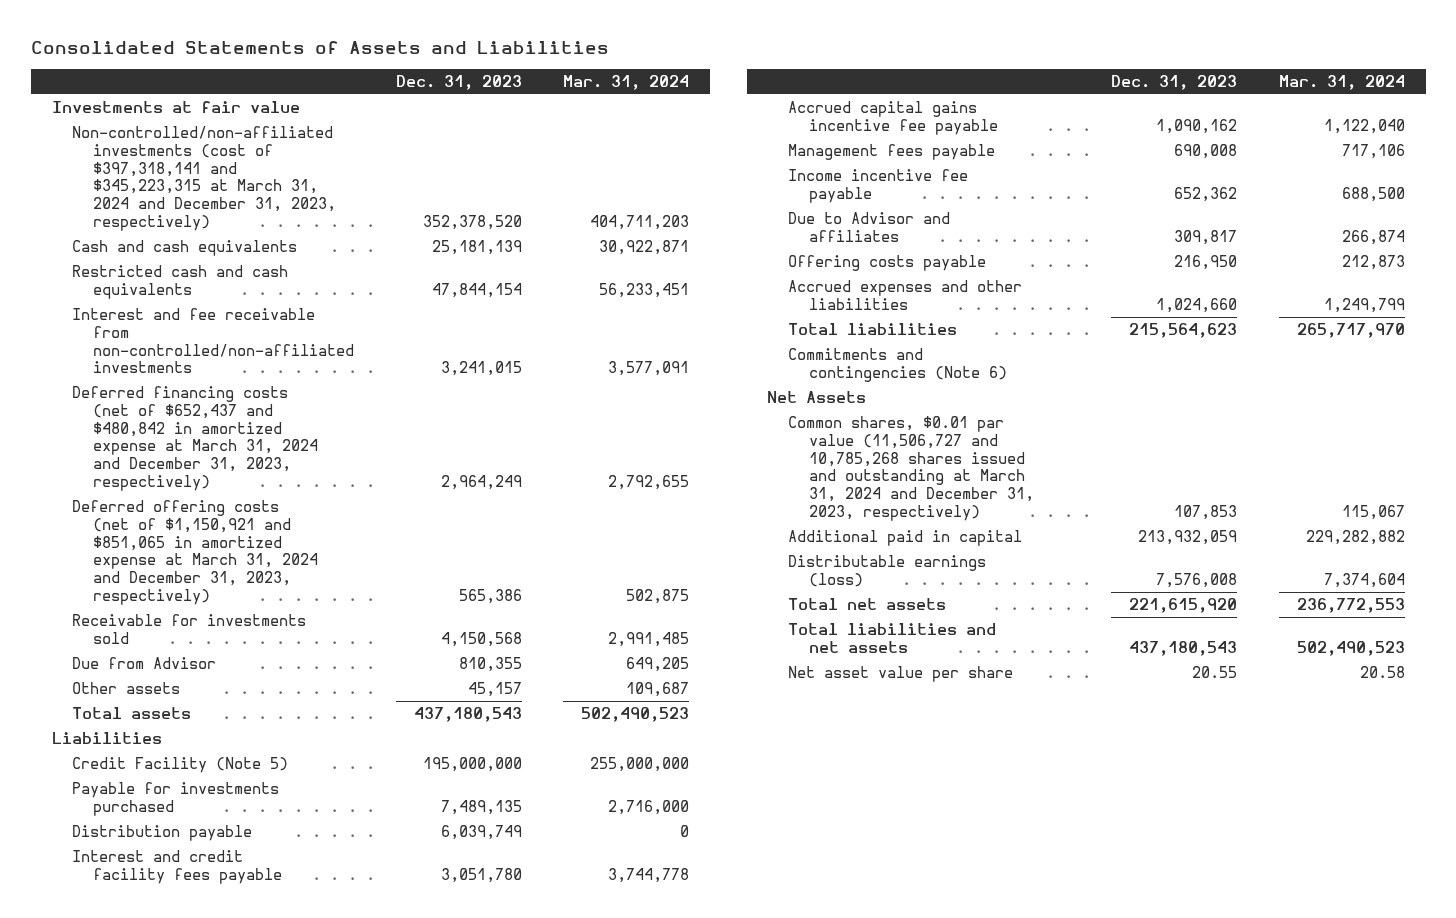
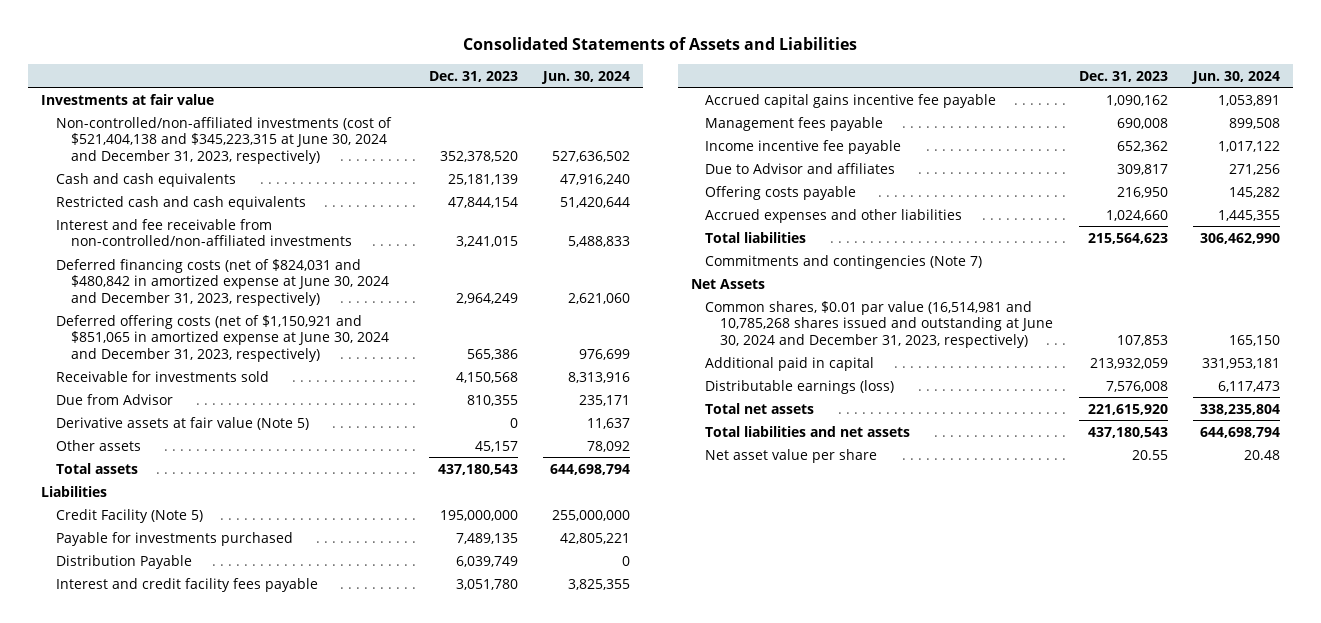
[563,74,690,90] Mar. 31, 2024 -> none
none -> [541,70,631,84] Jun. 30, 2024
[72,126,337,231] Non-controlled/non-affiliated investments (cost of $397,318,141 and $345,223,315 at March 31, 2024 and December 31, 2023, respectively) -> [55,116,392,164] Non-controlled/non-affiliated investments (cost of $521,404,138 and $345,223,315 at June 30, 2024 and December 31, 2023, respectively)
[72,386,319,491] Deferred financing costs (net of $652,437 and $480,842 in amortized expense at March 31, 2024 and December 31, 2023, respectively) -> [55,258,389,306] Deferred financing costs (net of $824,031 and $480,842 in amortized expense at June 30, 2024 and December 31, 2023, respectively)
[72,500,319,605] Deferred offering costs (net of $1,150,921 and $851,065 in amortized expense at March 31, 2024 and December 31, 2023, respectively) -> [55,314,389,362] Deferred offering costs (net of $1,150,921 and $851,065 in amortized expense at June 30, 2024 and December 31, 2023, respectively)
none -> [55,416,309,430] Derivative assets at fair value (Note 5)
[72,825,253,842] Distribution payable -> [55,554,192,569] Distribution Payable
[788,348,1007,382] Commitments and contingencies (Note 6) -> [705,254,983,269] Commitments and contingencies (Note 7)
[788,416,1034,521] Common shares, $0.01 par value (11,506,727 and 10,785,268 shares issued and outstanding at March 31, 2024 and December 31, 2023, respectively) -> [705,300,1054,348] Common shares, $0.01 par value (16,514,981 and 10,785,268 shares issued and outstanding at June 30, 2024 and December 31, 2023, respectively)

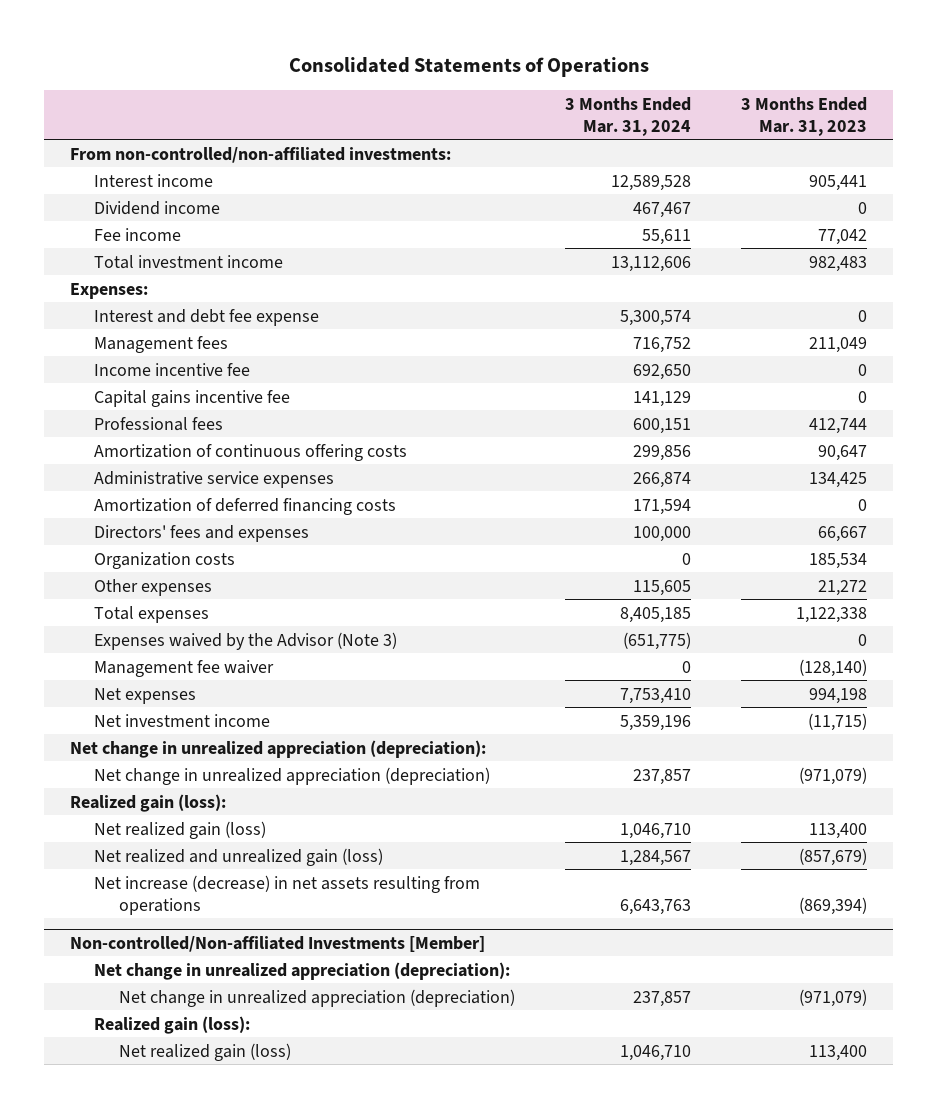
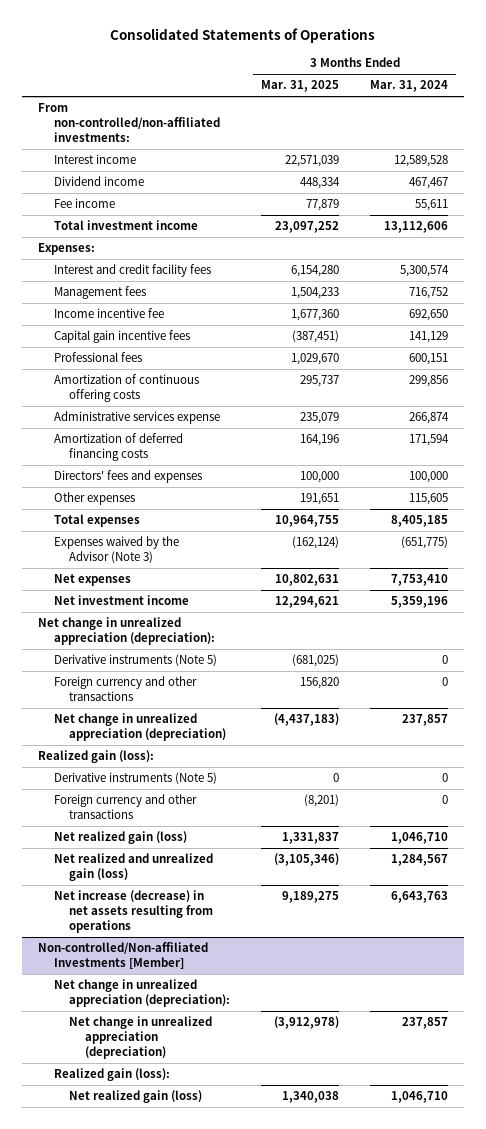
[741,96,868,136] 3 Months Ended Mar. 31, 2023 -> none
none -> [261,80,340,93] Mar. 31, 2025
[94,308,320,326] Interest and debt fee expense -> [53,264,211,278] Interest and credit facility fees
[94,389,291,407] Capital gains incentive fee -> [53,330,190,344] Capital gain incentive fees
[94,470,335,488] Administrative service expenses -> [53,411,220,425] Administrative services expense
[94,551,236,569] Organization costs -> none
[94,659,275,677] Management fee waiver -> none
none -> [53,654,217,667] Derivative instruments (Note 5)
none -> [53,676,197,702] Foreign currency and other transactions
none -> [53,772,217,785] Derivative instruments (Note 5)
none -> [53,794,197,820] Foreign currency and other transactions

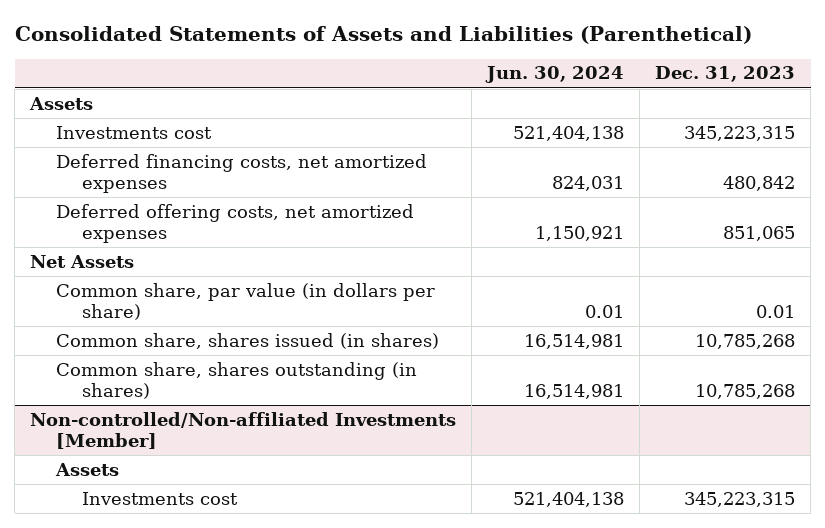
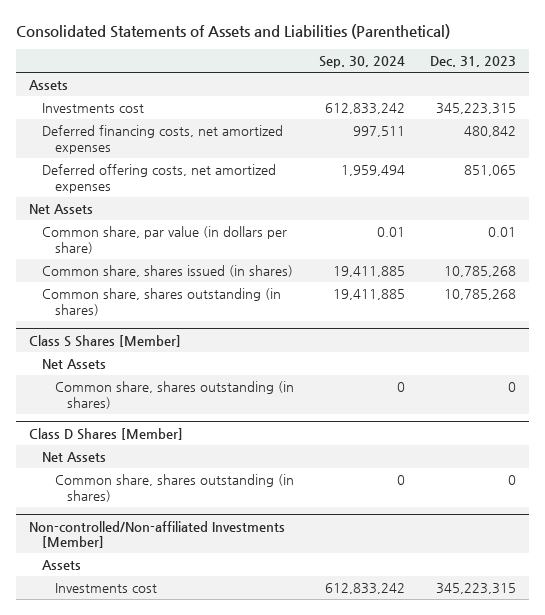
[485,66,625,84] Jun. 30, 2024 -> none
none -> [318,56,405,69] Sep. 30, 2024
none -> [28,334,181,347] Class S Shares [Member]
none -> [41,359,106,370] Net Assets
none -> [54,381,294,409] Common share, shares outstanding (in shares)
none -> [28,427,183,440] Class D Shares [Member]
none -> [41,452,106,463] Net Assets
none -> [54,474,294,502] Common share, shares outstanding (in shares)

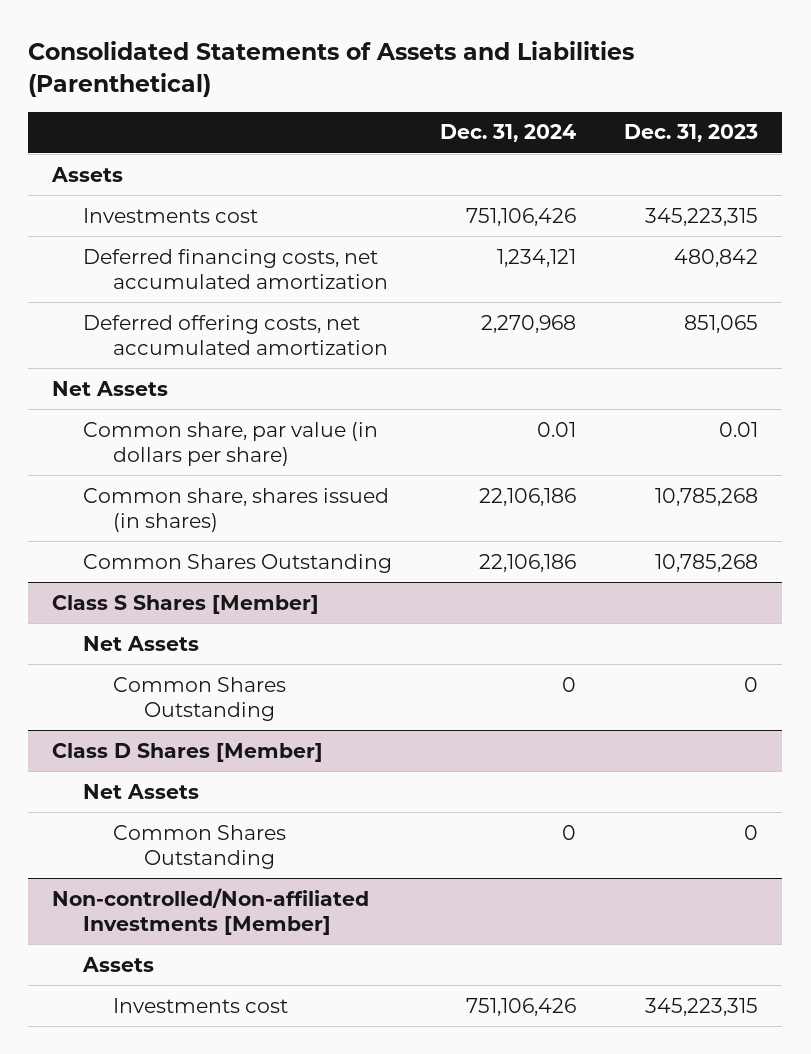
[318,56,405,69] Sep. 30, 2024 -> none
none -> [440,124,577,143] Dec. 31, 2024
[41,125,283,154] Deferred financing costs, net amortized expenses -> [82,248,389,289] Deferred financing costs, net accumulated amortization
[41,164,276,193] Deferred offering costs, net amortized expenses -> [82,314,389,355] Deferred offering costs, net accumulated amortization
[41,288,281,316] Common share, shares outstanding (in shares) -> [82,553,392,573] Common Shares Outstanding
[54,381,294,409] Common share, shares outstanding (in shares) -> [113,676,287,721] Common Shares Outstanding
[54,474,294,502] Common share, shares outstanding (in shares) -> [113,824,287,869] Common Shares Outstanding

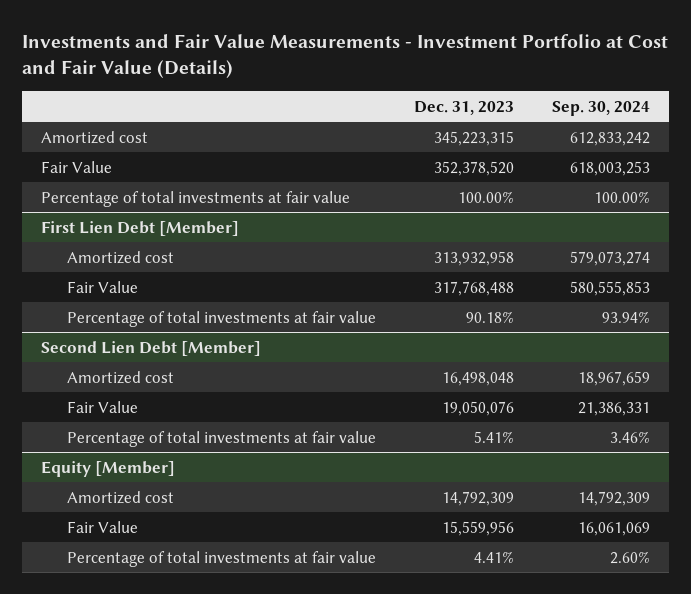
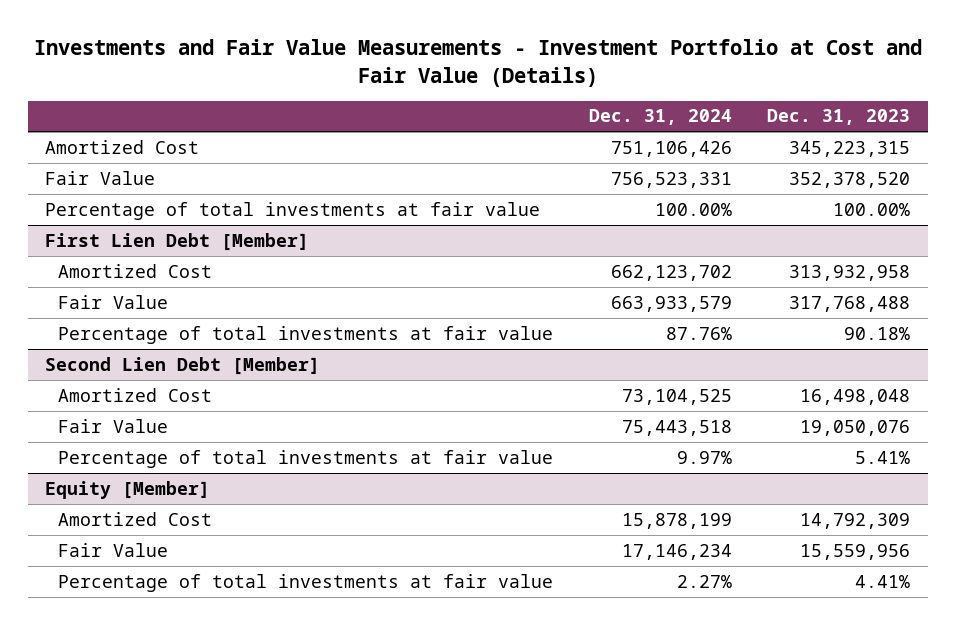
[552,100,651,116] Sep. 30, 2024 -> none
none -> [588,109,732,126] Dec. 31, 2024
[40,130,148,144] Amortized cost -> [45,139,200,154] Amortized Cost
[67,250,175,264] Amortized cost -> [58,263,213,278] Amortized Cost
[67,370,175,384] Amortized cost -> [58,387,213,402] Amortized Cost
[67,490,175,504] Amortized cost -> [58,511,213,526] Amortized Cost

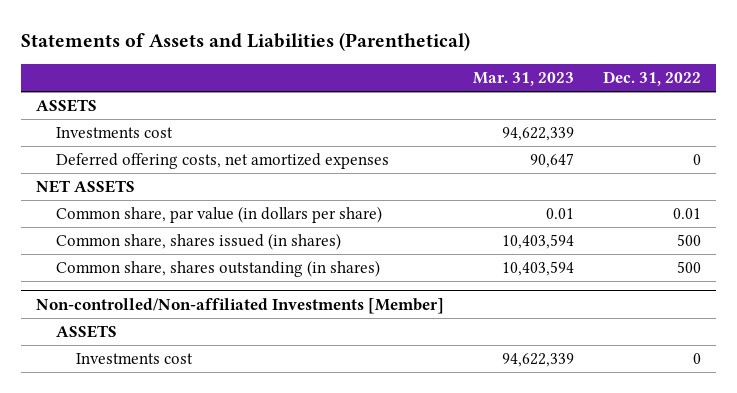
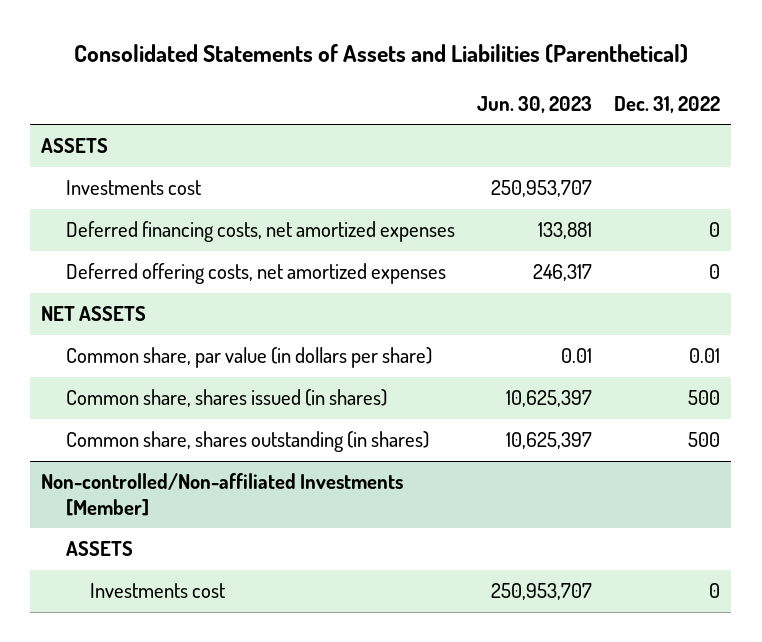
[21,32,471,52] Statements of Assets and Liabilities (Parenthetical) -> [73,44,688,64] Consolidated Statements of Assets and Liabilities (Parenthetical)
[472,72,574,87] Mar. 31, 2023 -> none
none -> [476,95,592,113] Jun. 30, 2023
none -> [65,221,455,243] Deferred financing costs, net amortized expenses

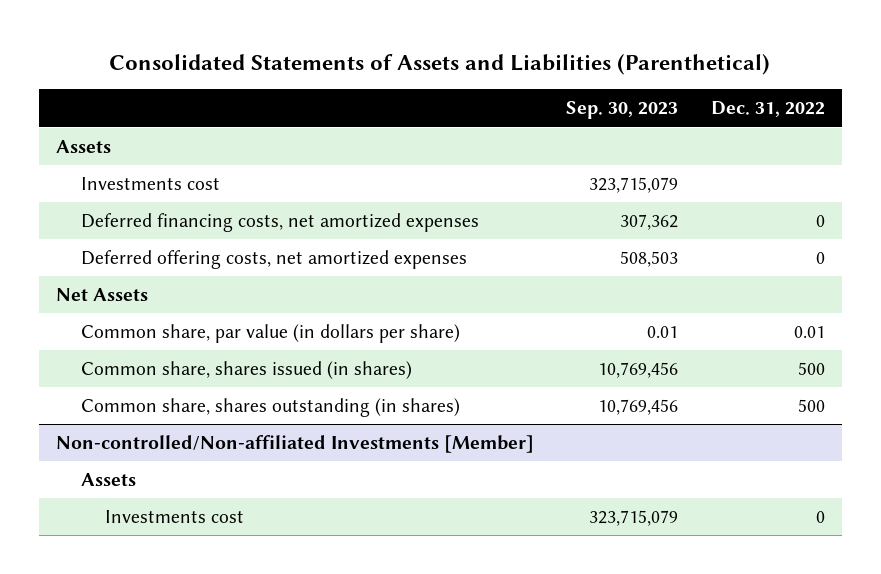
[476,95,592,113] Jun. 30, 2023 -> none
none -> [566,101,679,120] Sep. 30, 2023
[41,138,109,154] ASSETS -> [55,140,111,154] Assets
[41,306,147,322] NET ASSETS -> [55,288,148,302] Net Assets
[65,541,133,557] ASSETS -> [80,473,136,487] Assets

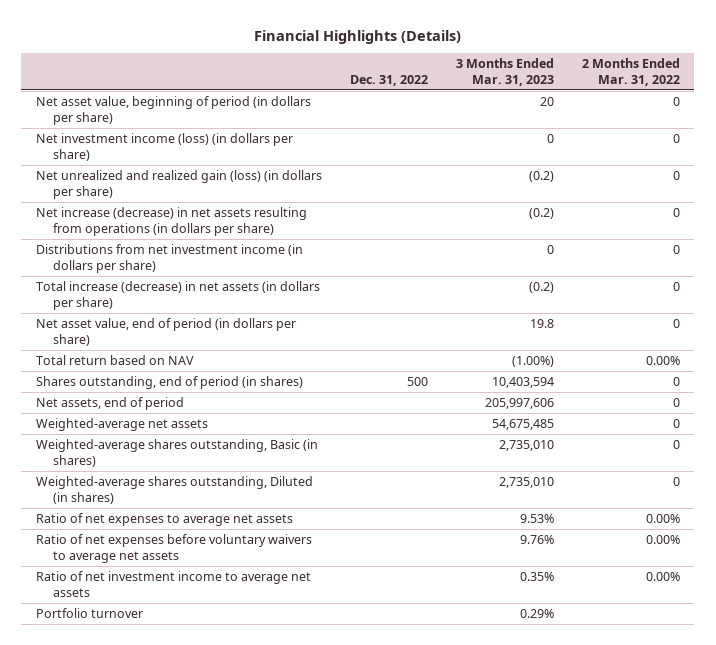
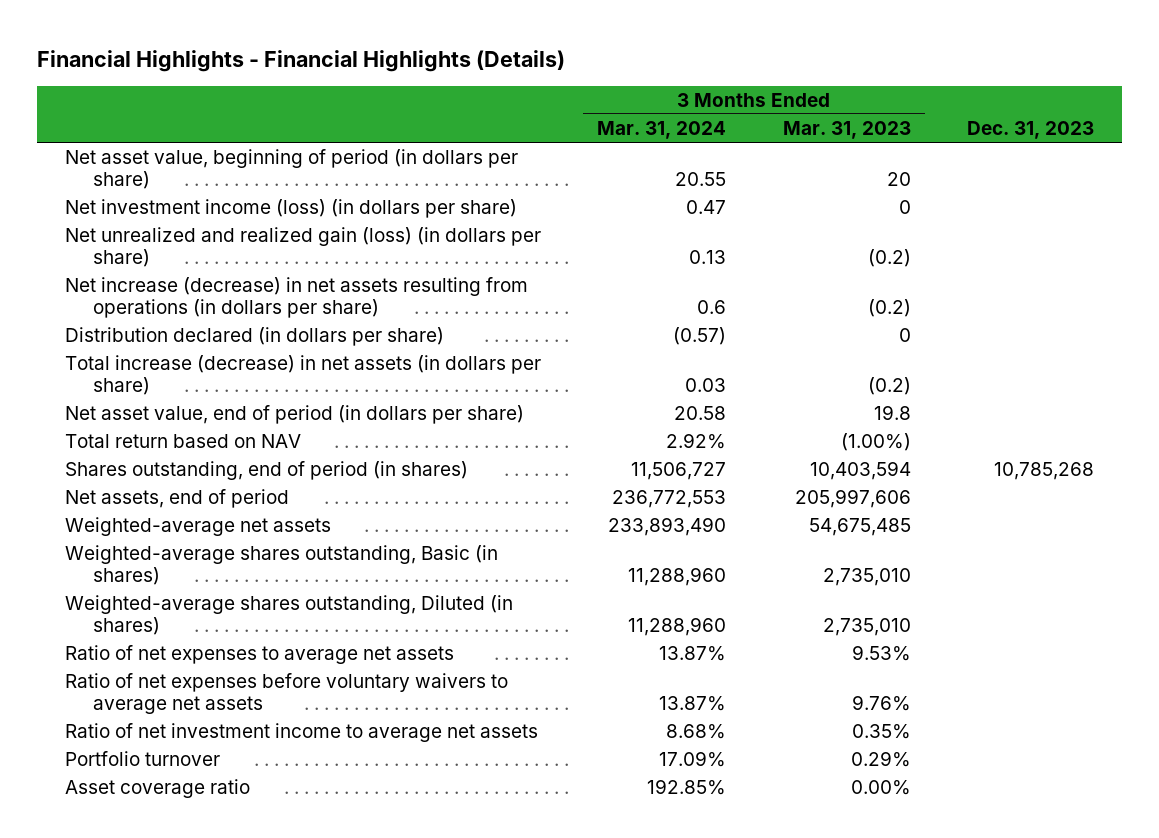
[253,29,461,44] Financial Highlights (Details) -> [37,49,566,72] Financial Highlights - Financial Highlights (Details)
[349,74,428,86] Dec. 31, 2022 -> none
[582,58,681,86] 2 Months Ended Mar. 31, 2022 -> none
none -> [597,120,727,139] Mar. 31, 2024
none -> [966,120,1094,139] Dec. 31, 2023
[35,244,303,273] Distributions from net investment income (in dollars per share) -> [65,327,445,347] Distribution declared (in dollars per share)
none -> [65,779,251,799] Asset coverage ratio

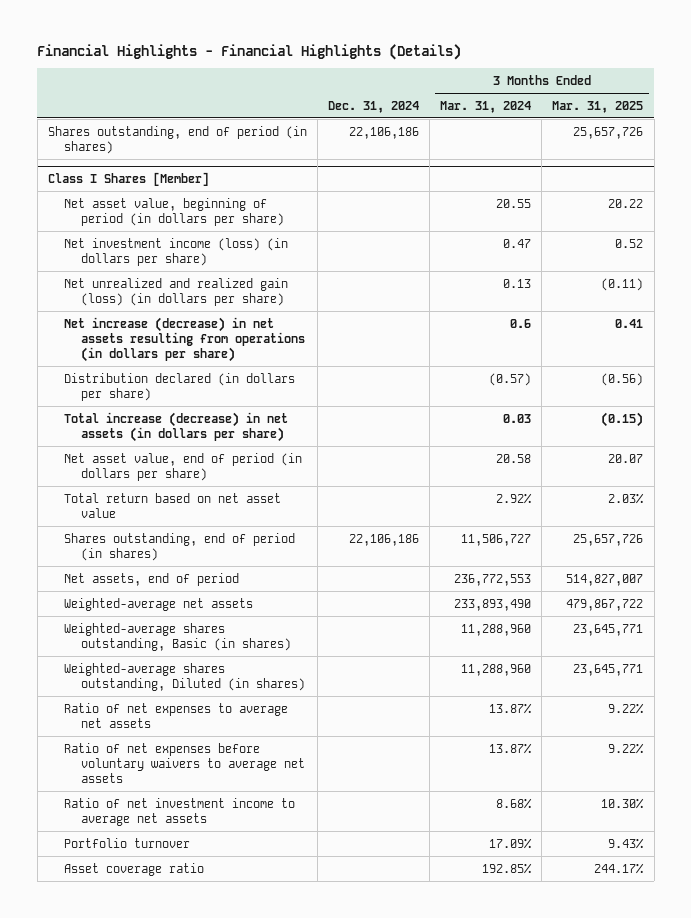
[782,120,911,139] Mar. 31, 2023 -> none
[966,120,1094,139] Dec. 31, 2023 -> none
none -> [328,100,420,113] Dec. 31, 2024
none -> [552,100,644,113] Mar. 31, 2025
none -> [47,125,307,154] Shares outstanding, end of period (in shares)
none -> [47,172,209,187] Class I Shares [Member]
[65,434,302,449] Total return based on NAV -> [64,492,282,518] Total return based on net asset value

